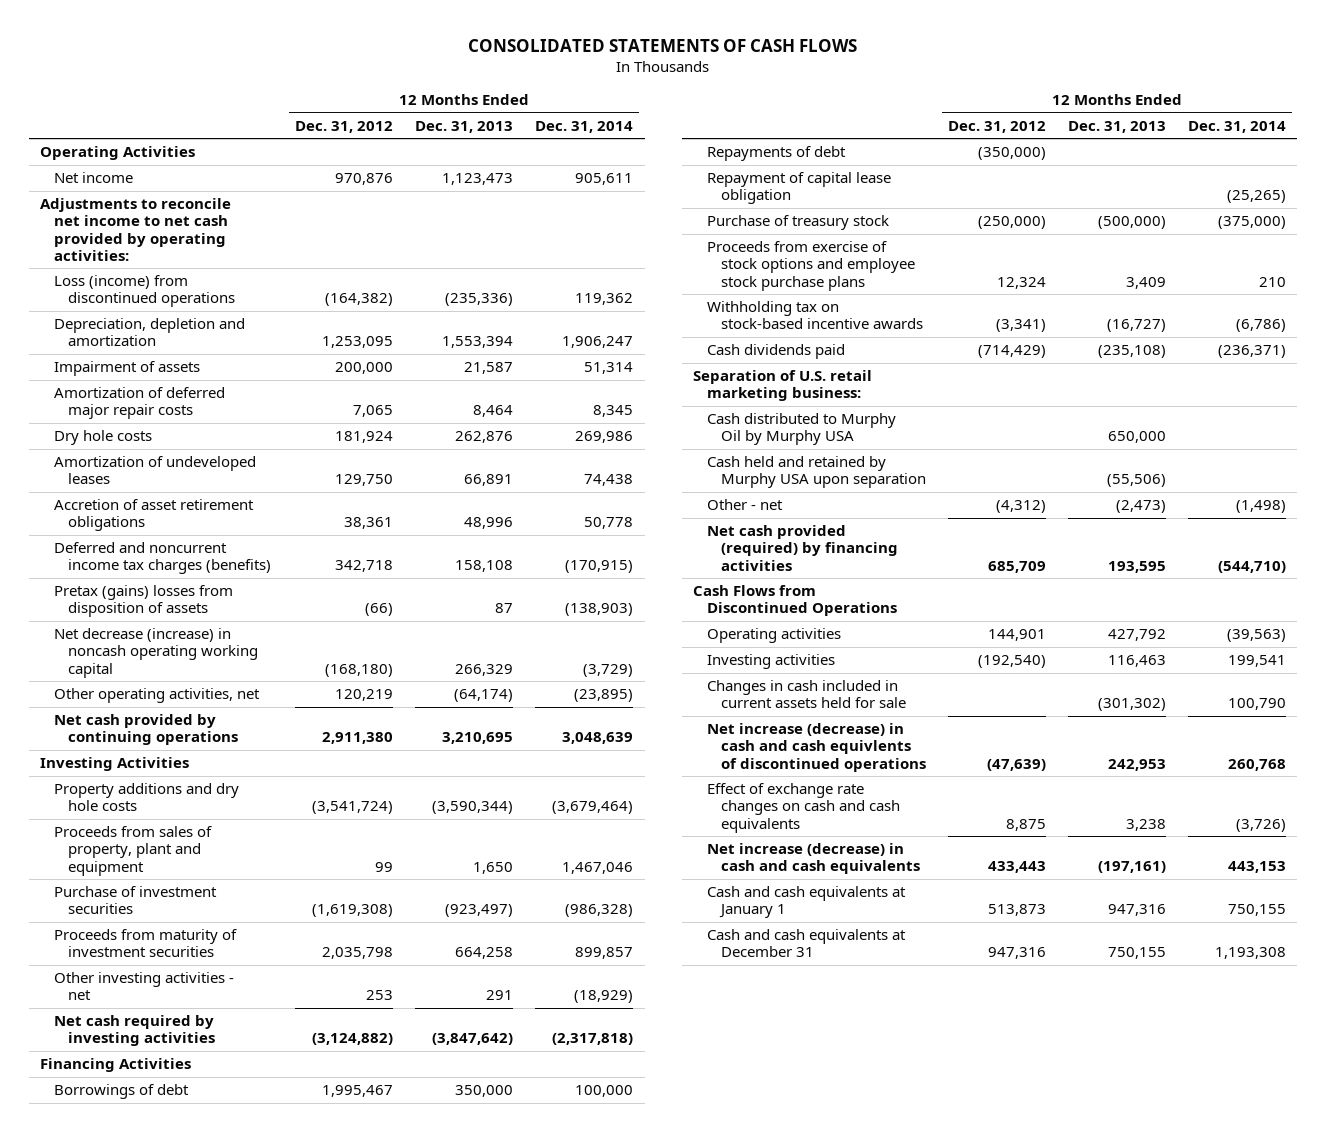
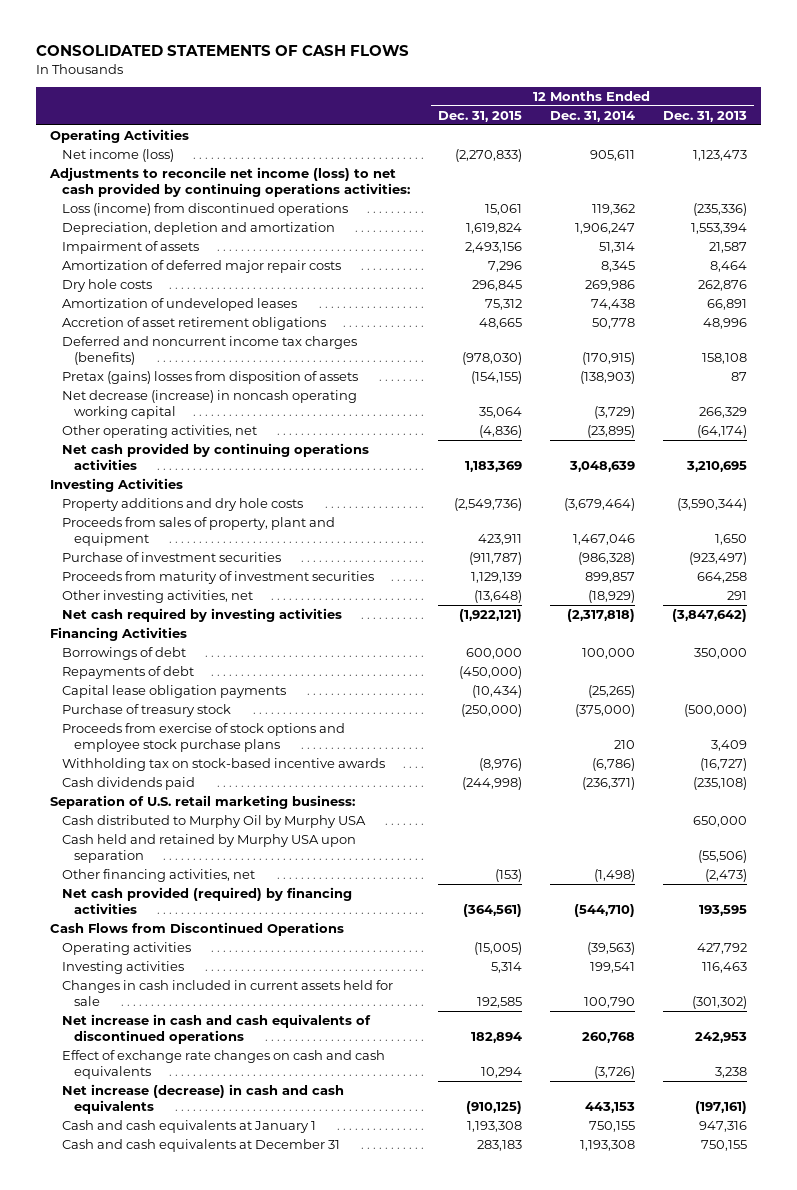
[295,120,394,133] Dec. 31, 2012 -> none
none -> [437,110,522,122] Dec. 31, 2015
[53,172,133,184] Net income -> [61,149,174,163] Net income (loss)
[40,198,232,261] Adjustments to reconcile net income to net cash provided by operating activities: -> [48,167,410,197] Adjustments to reconcile net income (loss) to net cash provided by continuing operations activities:
[53,714,238,746] Net cash provided by continuing operations -> [61,443,369,470] Net cash provided by continuing operations activities
[53,972,234,1001] Other investing activities - net -> [61,590,253,604] Other investing activities, net
[706,172,891,205] Repayment of capital lease obligation -> [61,685,286,699] Capital lease obligation payments
[706,499,783,511] Other - net -> [61,869,255,883] Other financing activities, net
[706,723,926,772] Net increase (decrease) in cash and cash equivlents of discontinued operations -> [61,1014,371,1044] Net increase in cash and cash equivalents of discontinued operations

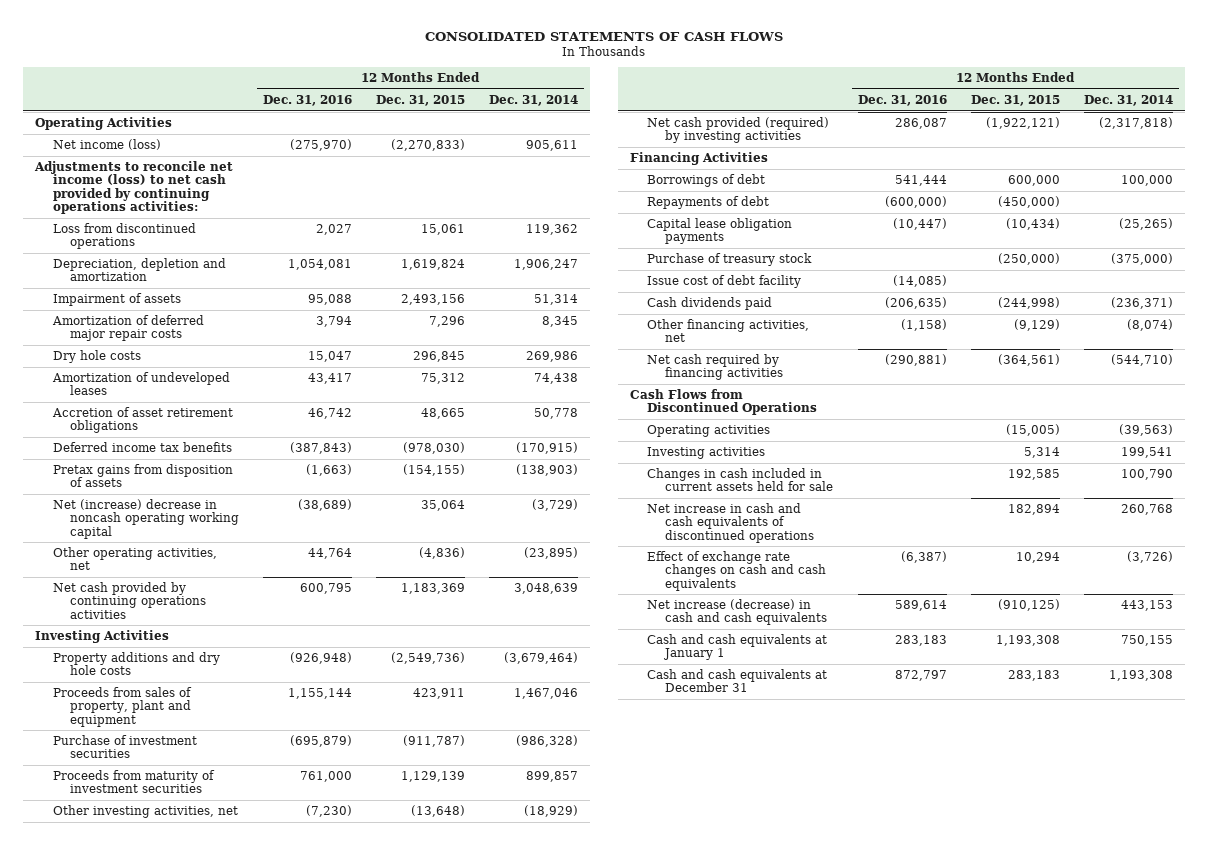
[663,110,748,122] Dec. 31, 2013 -> none
none -> [262,94,352,106] Dec. 31, 2016
[61,203,348,217] Loss (income) from discontinued operations -> [52,222,196,250] Loss from discontinued operations
[61,336,357,365] Deferred and noncurrent income tax charges (benefits) -> [52,441,232,452] Deferred income tax benefits
[61,371,358,385] Pretax (gains) losses from disposition of assets -> [52,463,233,488] Pretax gains from disposition of assets
[61,390,357,419] Net decrease (increase) in noncash operating working capital -> [52,498,239,539] Net (increase) decrease in noncash operating working capital
[61,608,342,623] Net cash required by investing activities -> [647,116,830,144] Net cash provided (required) by investing activities
[61,723,345,752] Proceeds from exercise of stock options and employee stock purchase plans -> none
[61,758,385,772] Withholding tax on stock-based incentive awards -> none
none -> [647,274,802,288] Issue cost of debt facility
[49,795,355,810] Separation of U.S. retail marketing business: -> none
[61,815,366,829] Cash distributed to Murphy Oil by Murphy USA -> none
[61,834,356,863] Cash held and retained by Murphy USA upon separation -> none
[494,869,522,883] (153) -> [1013,318,1060,331] (9,129)
[593,869,635,883] (1,498) -> [1126,318,1173,331] (8,074)
[61,887,352,914] Net cash provided (required) by financing activities -> [647,353,783,381] Net cash required by financing activities

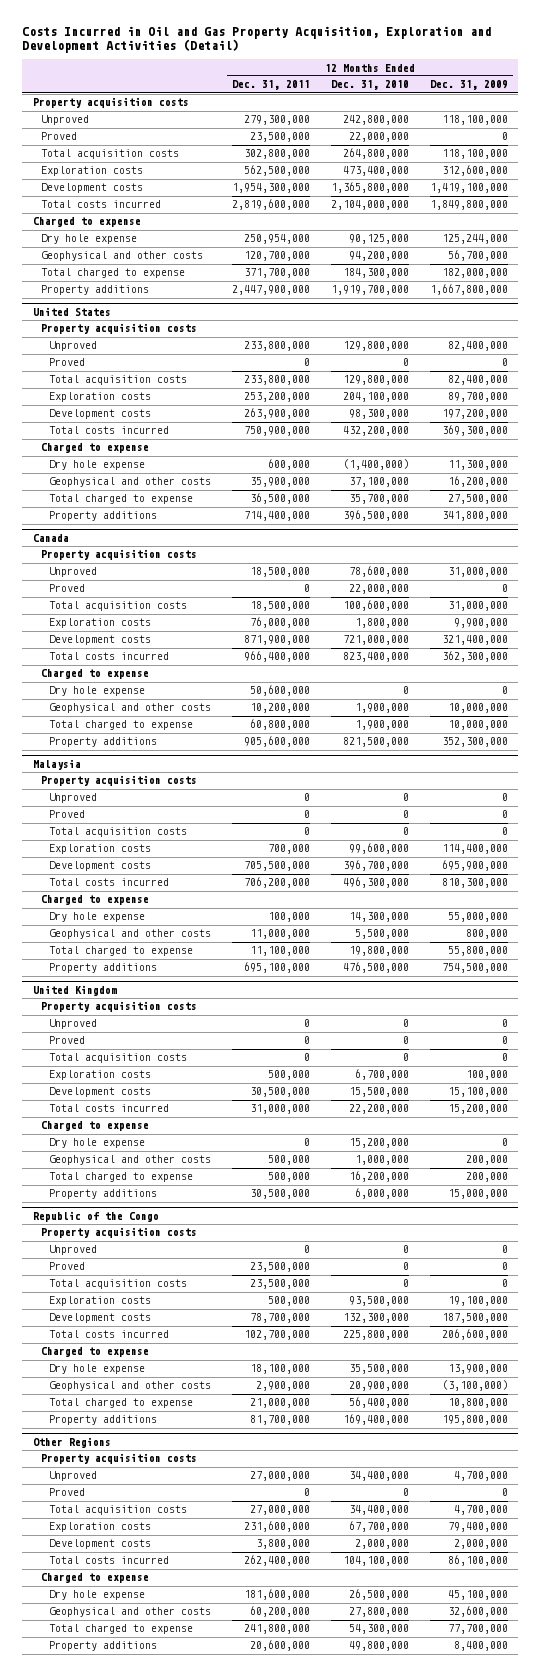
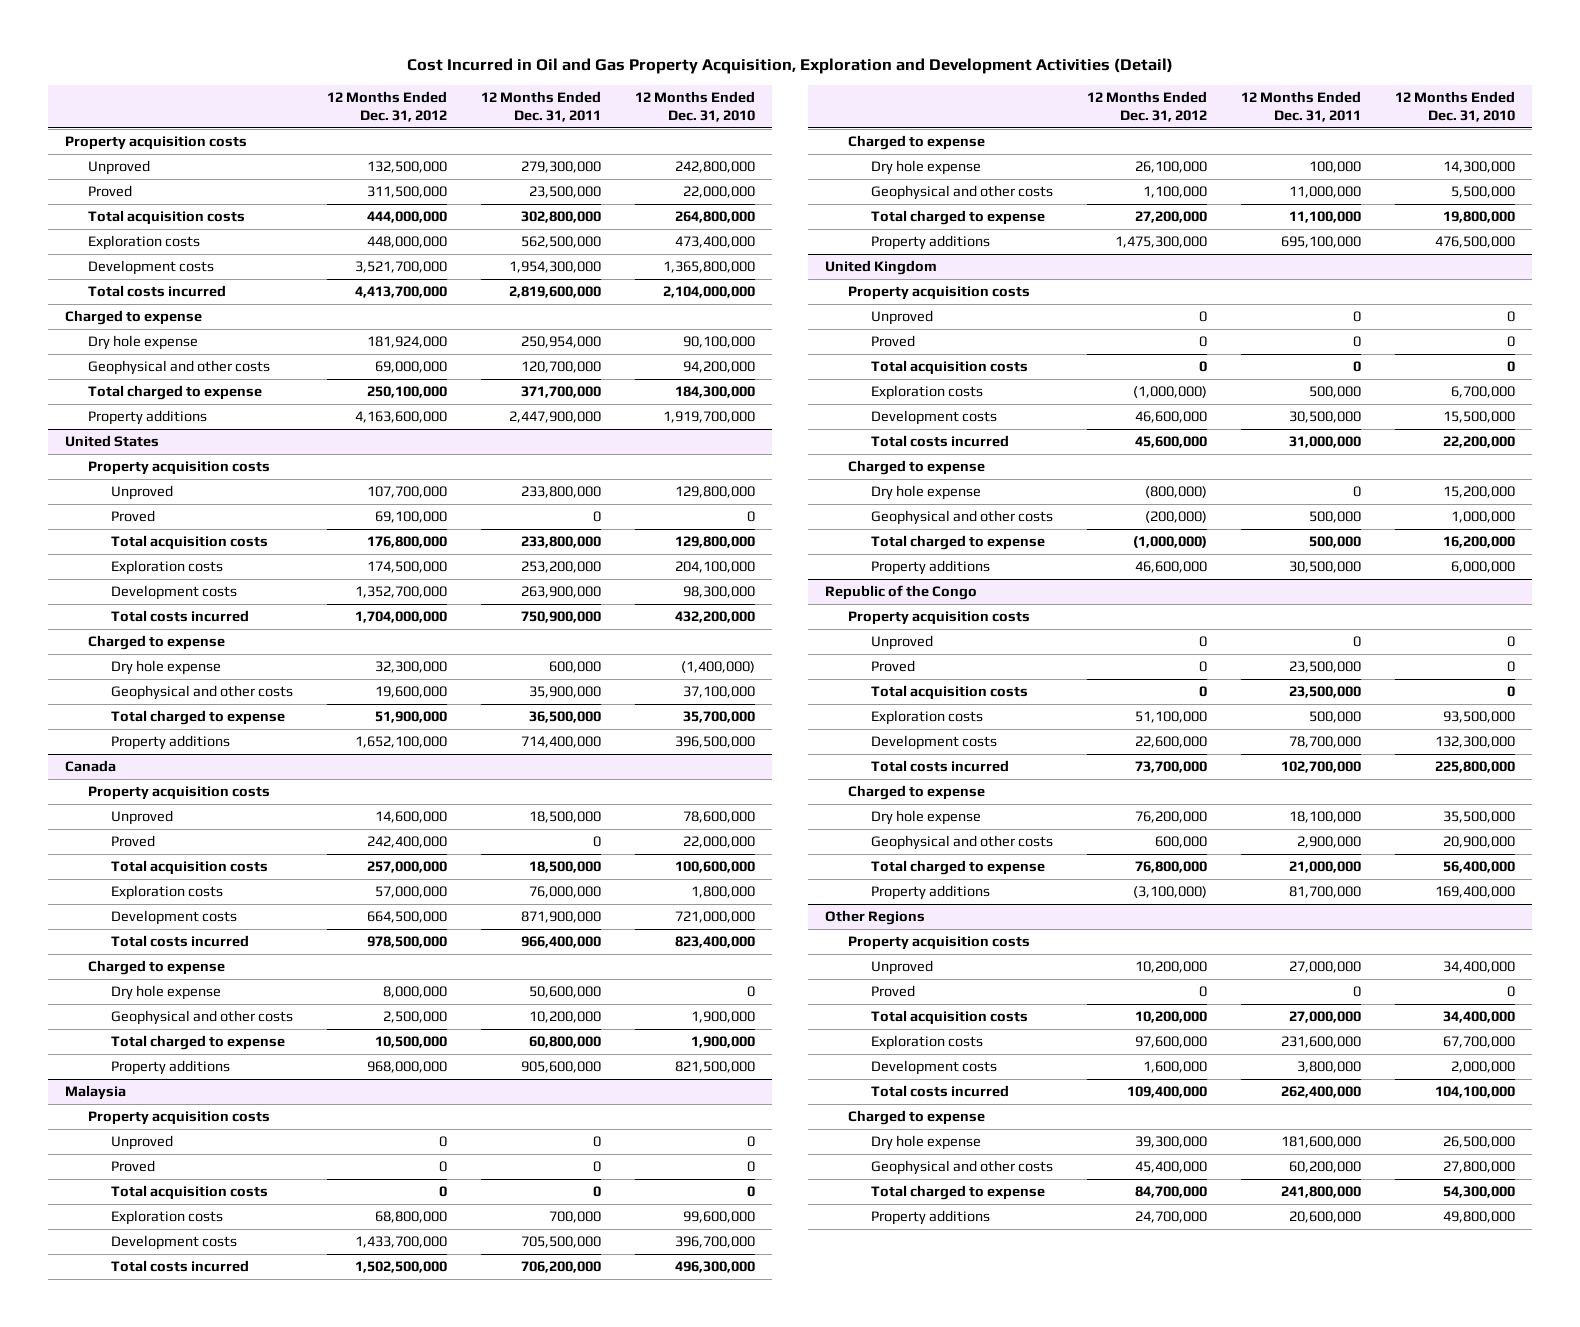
[22,26,492,54] Costs Incurred in Oil and Gas Property Acquisition, Exploration and Development Activities (Detail) -> [407,58,1174,75] Cost Incurred in Oil and Gas Property Acquisition, Exploration and Development Activities (Detail)
[429,80,508,91] Dec. 31, 2009 -> none
none -> [326,90,447,122] 12 Months Ended Dec. 31, 2012
[349,234,410,245] 90,125,000 -> [683,336,756,349] 90,100,000

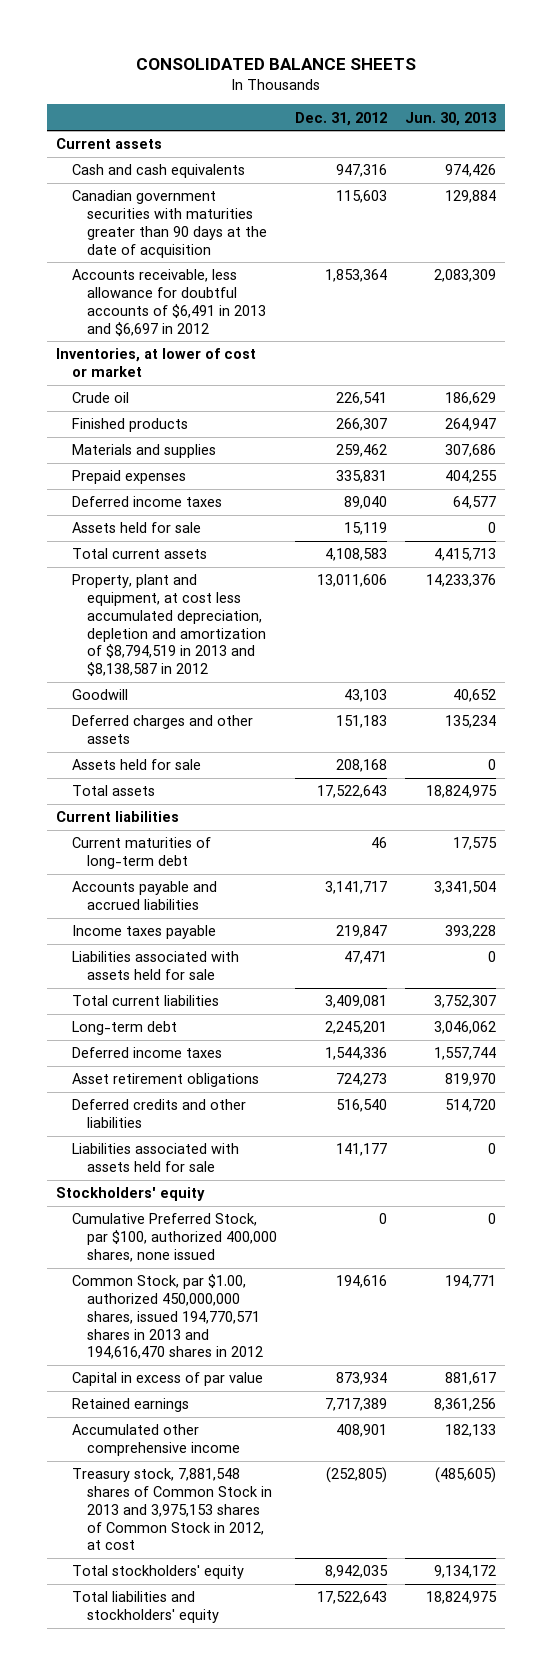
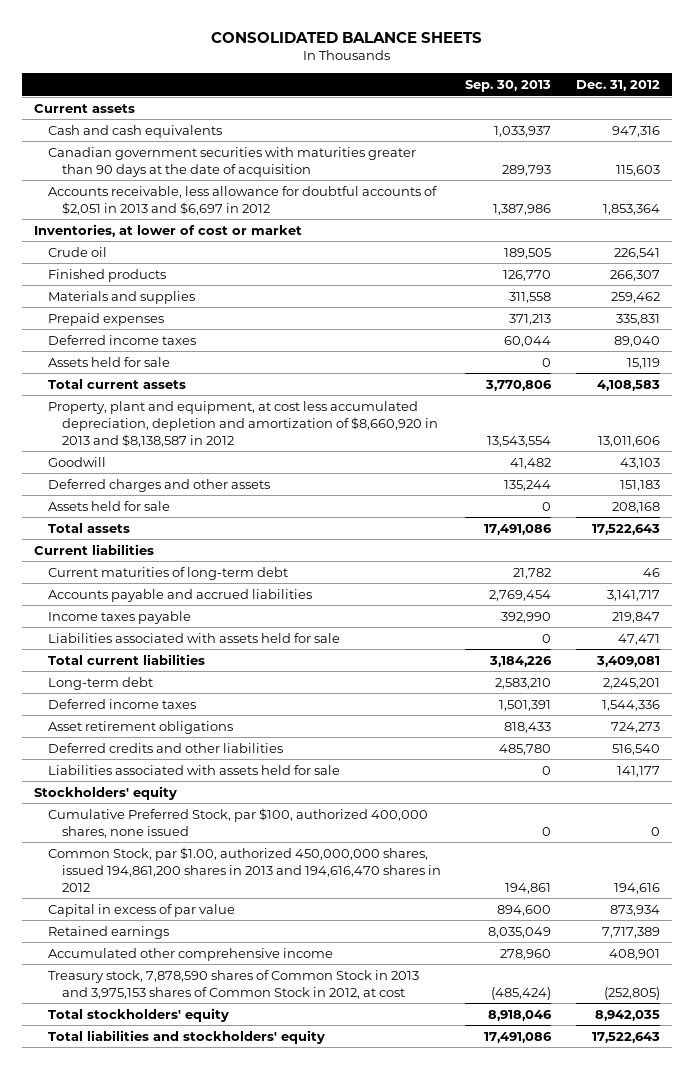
[405,111,497,126] Jun. 30, 2013 -> none
none -> [465,80,552,93] Sep. 30, 2013
[71,269,267,336] Accounts receivable, less allowance for doubtful accounts of $6,491 in 2013 and $6,697 in 2012 -> [48,185,438,215] Accounts receivable, less allowance for doubtful accounts of $2,051 in 2013 and $6,697 in 2012
[71,574,267,677] Property, plant and equipment, at cost less accumulated depreciation, depletion and amortization of $8,794,519 in 2013 and $8,138,587 in 2012 -> [48,400,439,447] Property, plant and equipment, at cost less accumulated depreciation, depletion and amortization of $8,660,920 in 2013 and $8,138,587 in 2012
[71,1274,264,1360] Common Stock, par $1.00, authorized 450,000,000 shares, issued 194,770,571 shares in 2013 and 194,616,470 shares in 2012 -> [48,846,442,892] Common Stock, par $1.00, authorized 450,000,000 shares, issued 194,861,200 shares in 2013 and 194,616,470 shares in 2012
[71,1468,273,1551] Treasury stock, 7,881,548 shares of Common Stock in 2013 and 3,975,153 shares of Common Stock in 2012, at cost -> [48,969,420,999] Treasury stock, 7,878,590 shares of Common Stock in 2013 and 3,975,153 shares of Common Stock in 2012, at cost

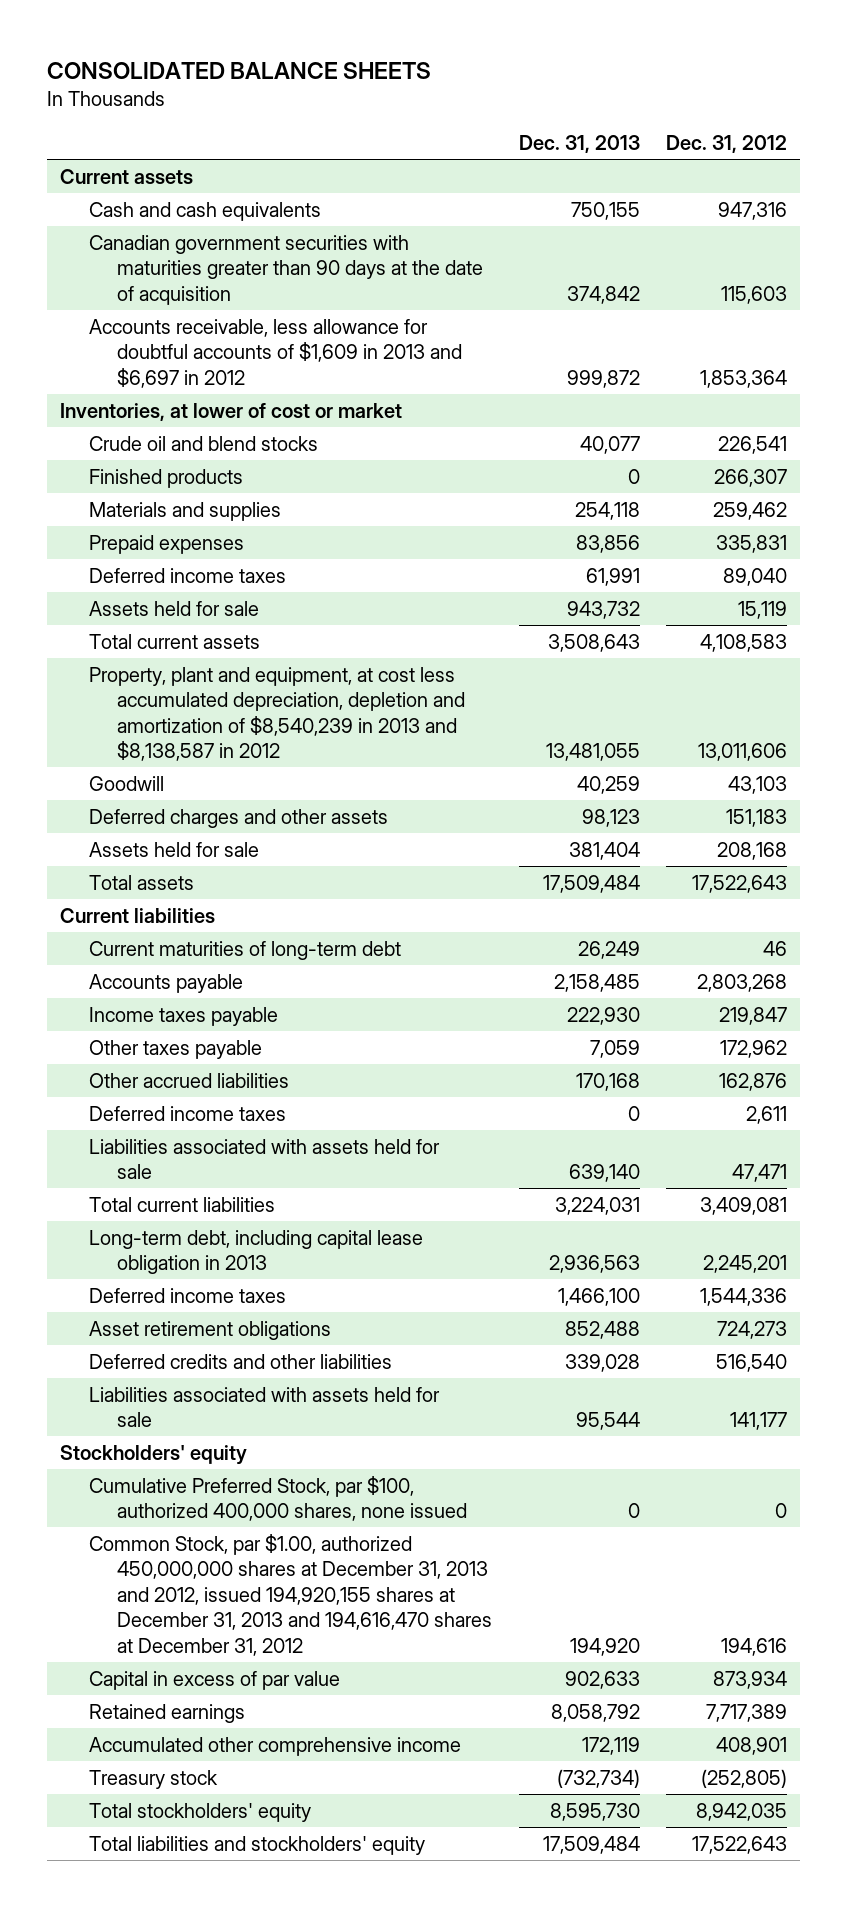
[465,80,552,93] Sep. 30, 2013 -> none
none -> [518,135,640,154] Dec. 31, 2013
[48,185,438,215] Accounts receivable, less allowance for doubtful accounts of $2,051 in 2013 and $6,697 in 2012 -> [88,318,463,388] Accounts receivable, less allowance for doubtful accounts of $1,609 in 2013 and $6,697 in 2012
[48,246,108,257] Crude oil -> [88,435,318,451] Crude oil and blend stocks
[48,400,439,447] Property, plant and equipment, at cost less accumulated depreciation, depletion and amortization of $8,660,920 in 2013 and $8,138,587 in 2012 -> [88,666,466,762] Property, plant and equipment, at cost less accumulated depreciation, depletion and amortization of $8,540,239 in 2013 and $8,138,587 in 2012
[48,588,313,602] Accounts payable and accrued liabilities -> none
none -> [88,973,243,993] Accounts payable
none -> [88,1039,262,1059] Other taxes payable
none -> [88,1072,289,1088] Other accrued liabilities
none -> [88,1105,286,1121] Deferred income taxes
[48,676,154,690] Long-term debt -> [88,1229,423,1275] Long-term debt, including capital lease obligation in 2013
[48,846,442,892] Common Stock, par $1.00, authorized 450,000,000 shares, issued 194,861,200 shares in 2013 and 194,616,470 shares in 2012 -> [88,1533,493,1656] Common Stock, par $1.00, authorized 450,000,000 shares at December 31, 2013 and 2012, issued 194,920,155 shares at December 31, 2013 and 194,616,470 shares at December 31, 2012
[48,969,420,999] Treasury stock, 7,878,590 shares of Common Stock in 2013 and 3,975,153 shares of Common Stock in 2012, at cost -> [88,1769,218,1789] Treasury stock

